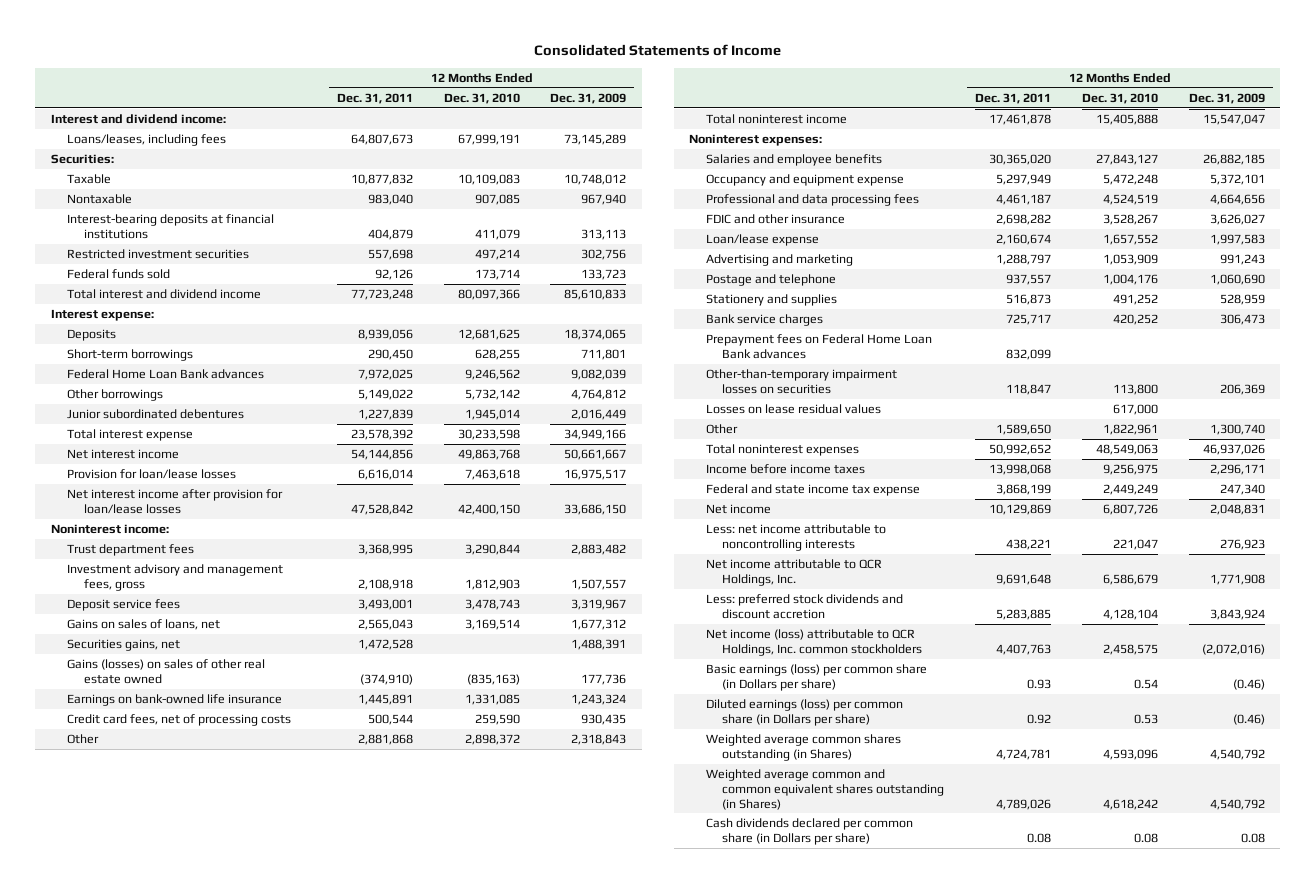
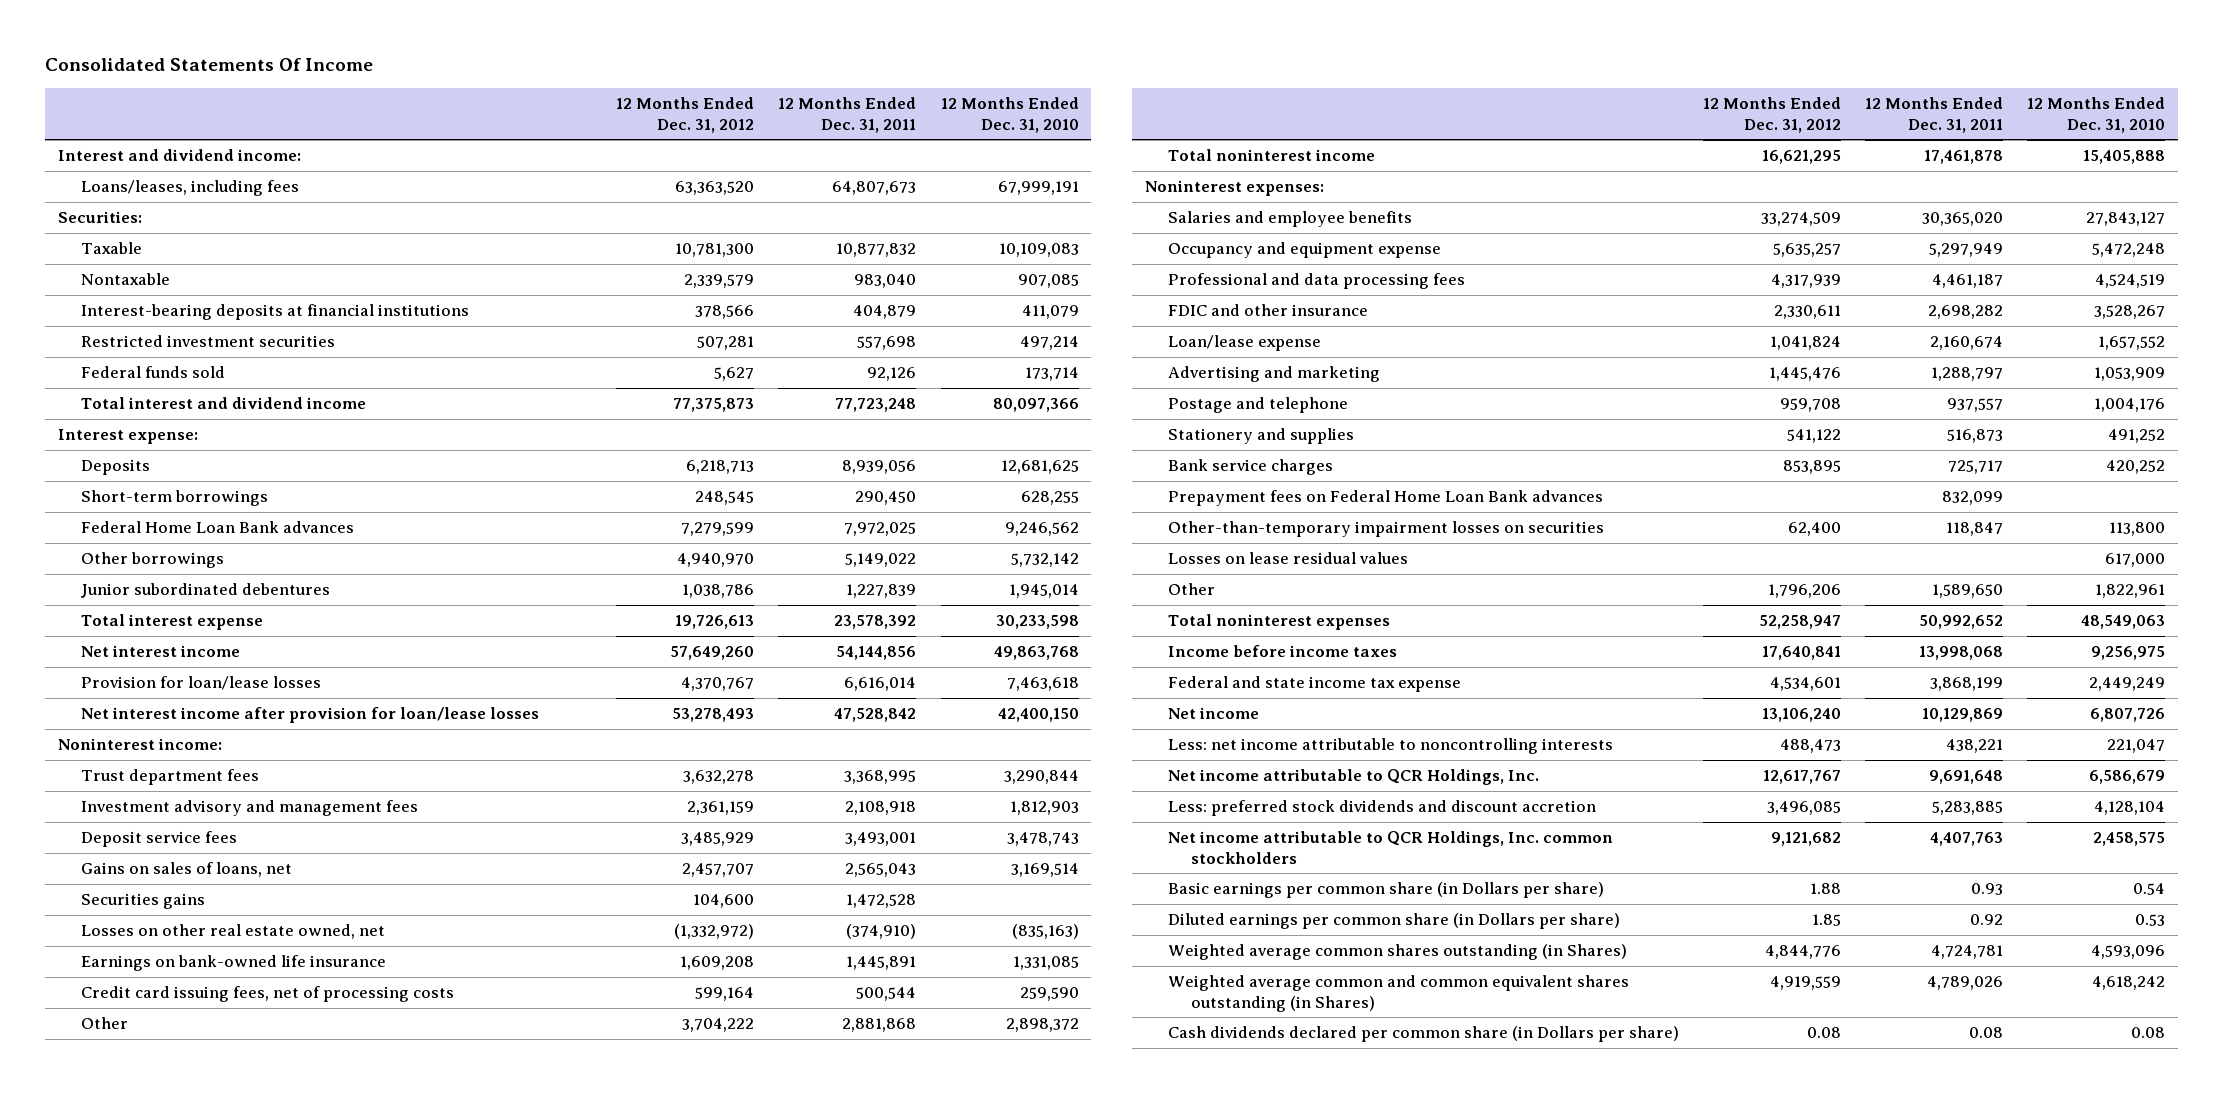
[533,43,781,56] Consolidated Statements of Income -> [45,58,374,72] Consolidated Statements Of Income
[550,92,627,104] Dec. 31, 2009 -> none
none -> [615,97,754,133] 12 Months Ended Dec. 31, 2012
[67,564,284,591] Investment advisory and management fees, gross -> [80,800,418,817] Investment advisory and management fees
[67,639,181,652] Securities gains, net -> [80,893,205,910] Securities gains
[67,659,266,684] Gains (losses) on sales of other real estate owned -> [80,924,385,940] Losses on other real estate owned, net
[67,714,292,727] Credit card fees, net of processing costs -> [80,986,454,1003] Credit card issuing fees, net of processing costs
[705,629,922,656] Net income (loss) attributable to QCR Holdings, Inc. common stockholders -> [1167,831,1613,864] Net income attributable to QCR Holdings, Inc. common stockholders
[705,664,927,691] Basic earnings (loss) per common share (in Dollars per share) -> [1167,882,1604,899] Basic earnings per common share (in Dollars per share)
[705,699,903,726] Diluted earnings (loss) per common share (in Dollars per share) -> [1167,913,1620,930] Diluted earnings per common share (in Dollars per share)

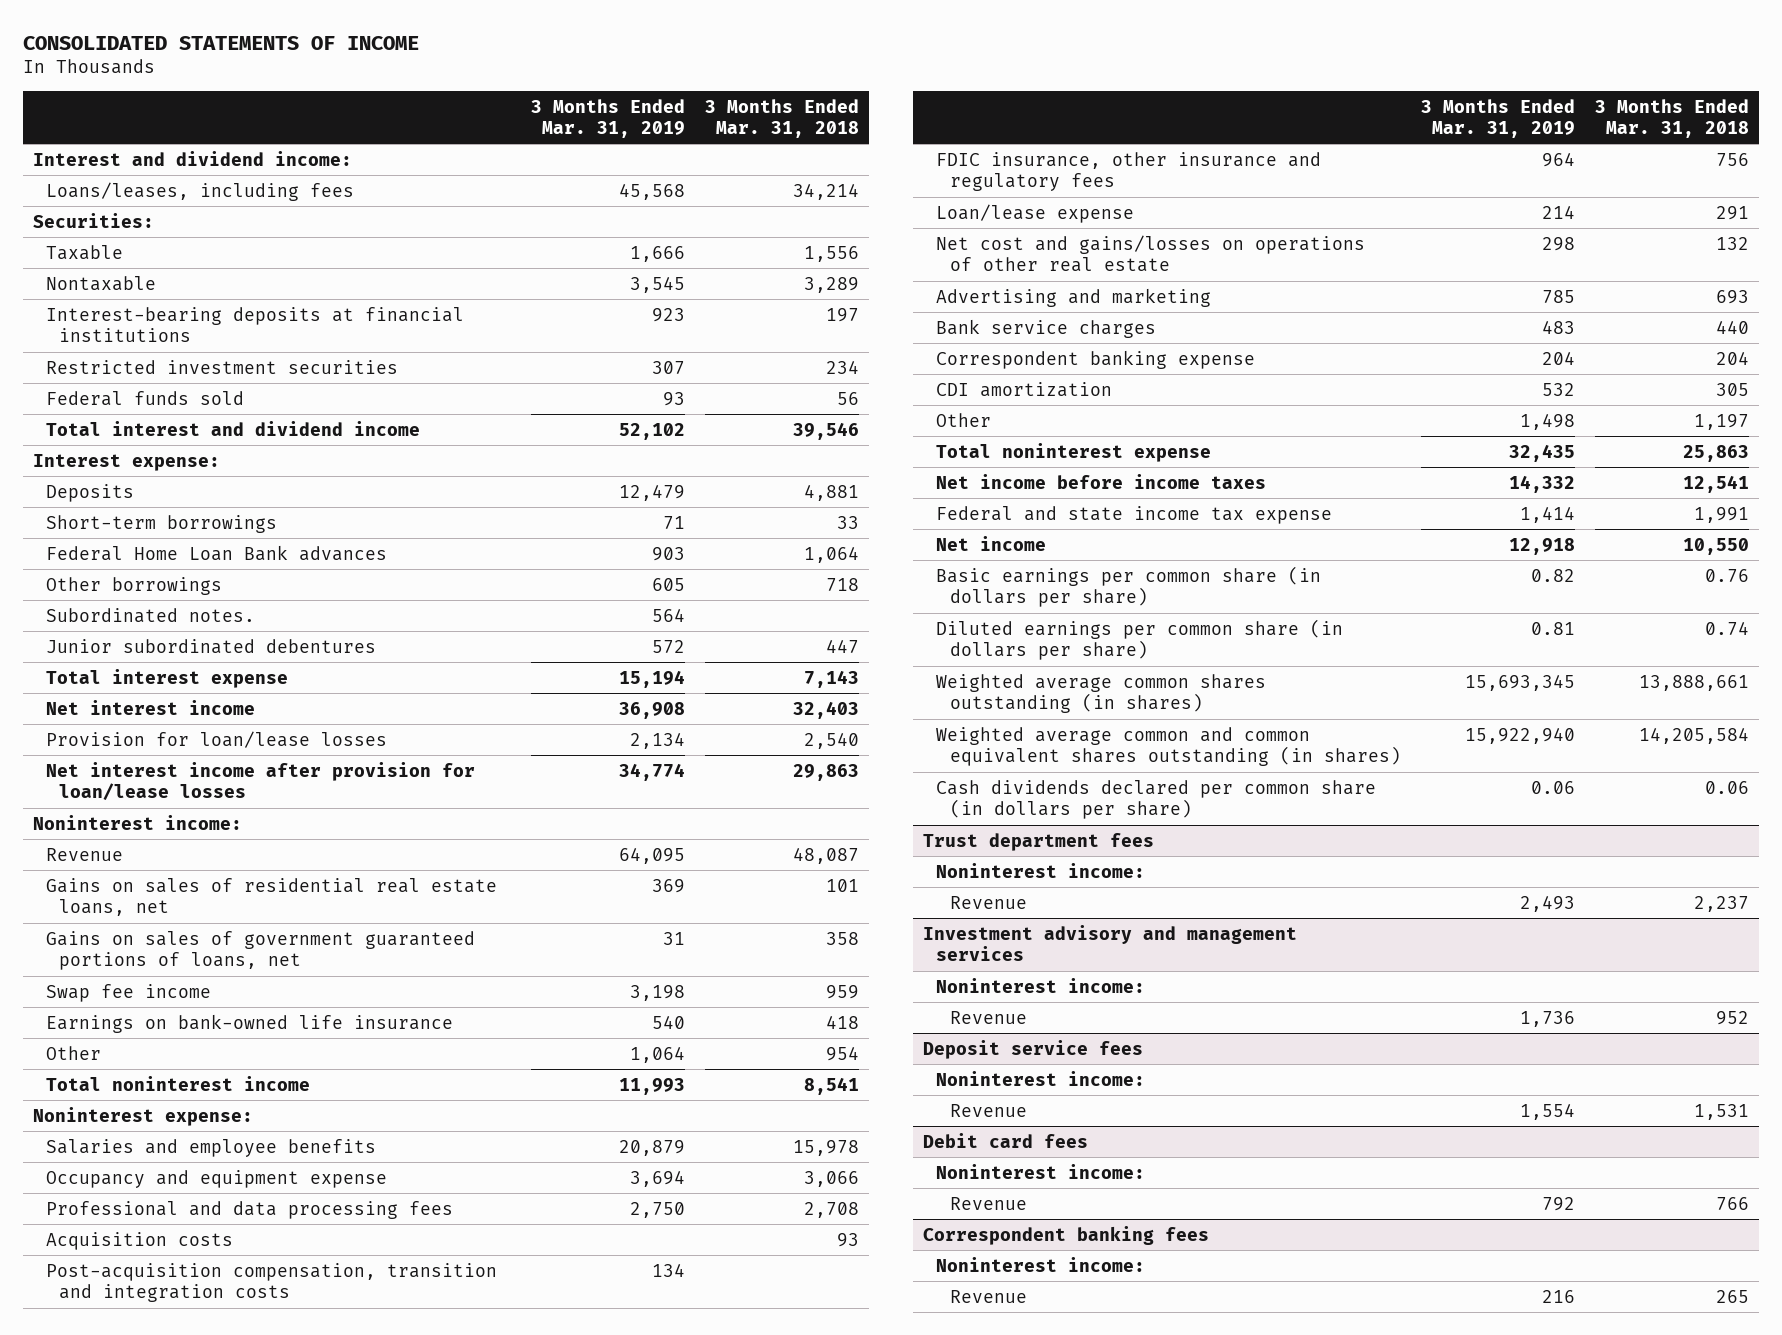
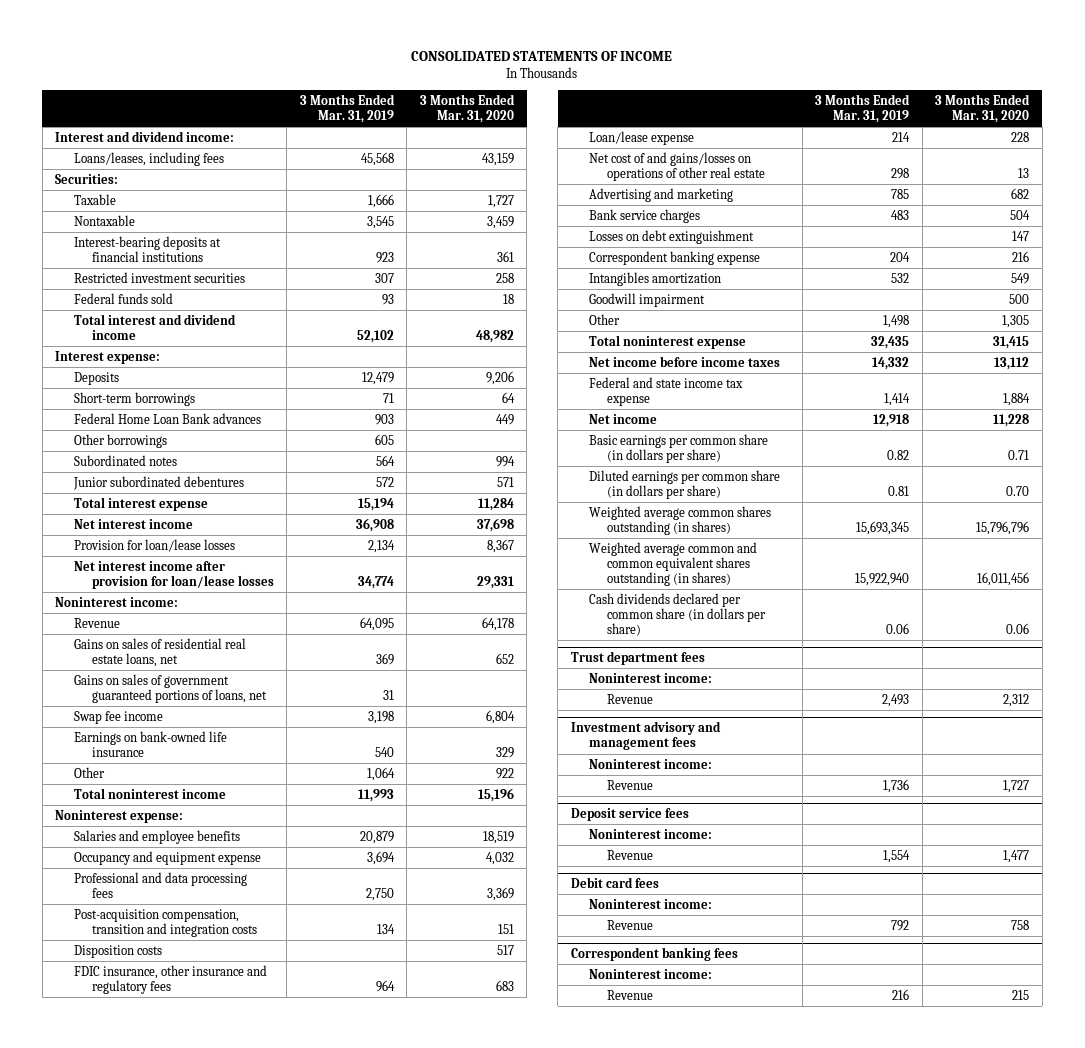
[704,98,859,138] 3 Months Ended Mar. 31, 2018 -> none
none -> [419,93,515,124] 3 Months Ended Mar. 31, 2020
[46,607,256,623] Subordinated notes. -> [73,454,177,466] Subordinated notes
[46,1231,234,1250] Acquisition costs -> none
none -> [73,944,162,958] Disposition costs
[936,234,1366,273] Net cost and gains/losses on operations of other real estate -> [588,151,766,181] Net cost of and gains/losses on operations of other real estate
none -> [588,229,754,244] Losses on debt extinguishment
[936,381,1113,397] CDI amortization -> [588,271,721,286] Intangibles amortization
none -> [588,292,705,307] Goodwill impairment
[923,924,1298,962] Investment advisory and management services -> [570,721,721,751] Investment advisory and management fees

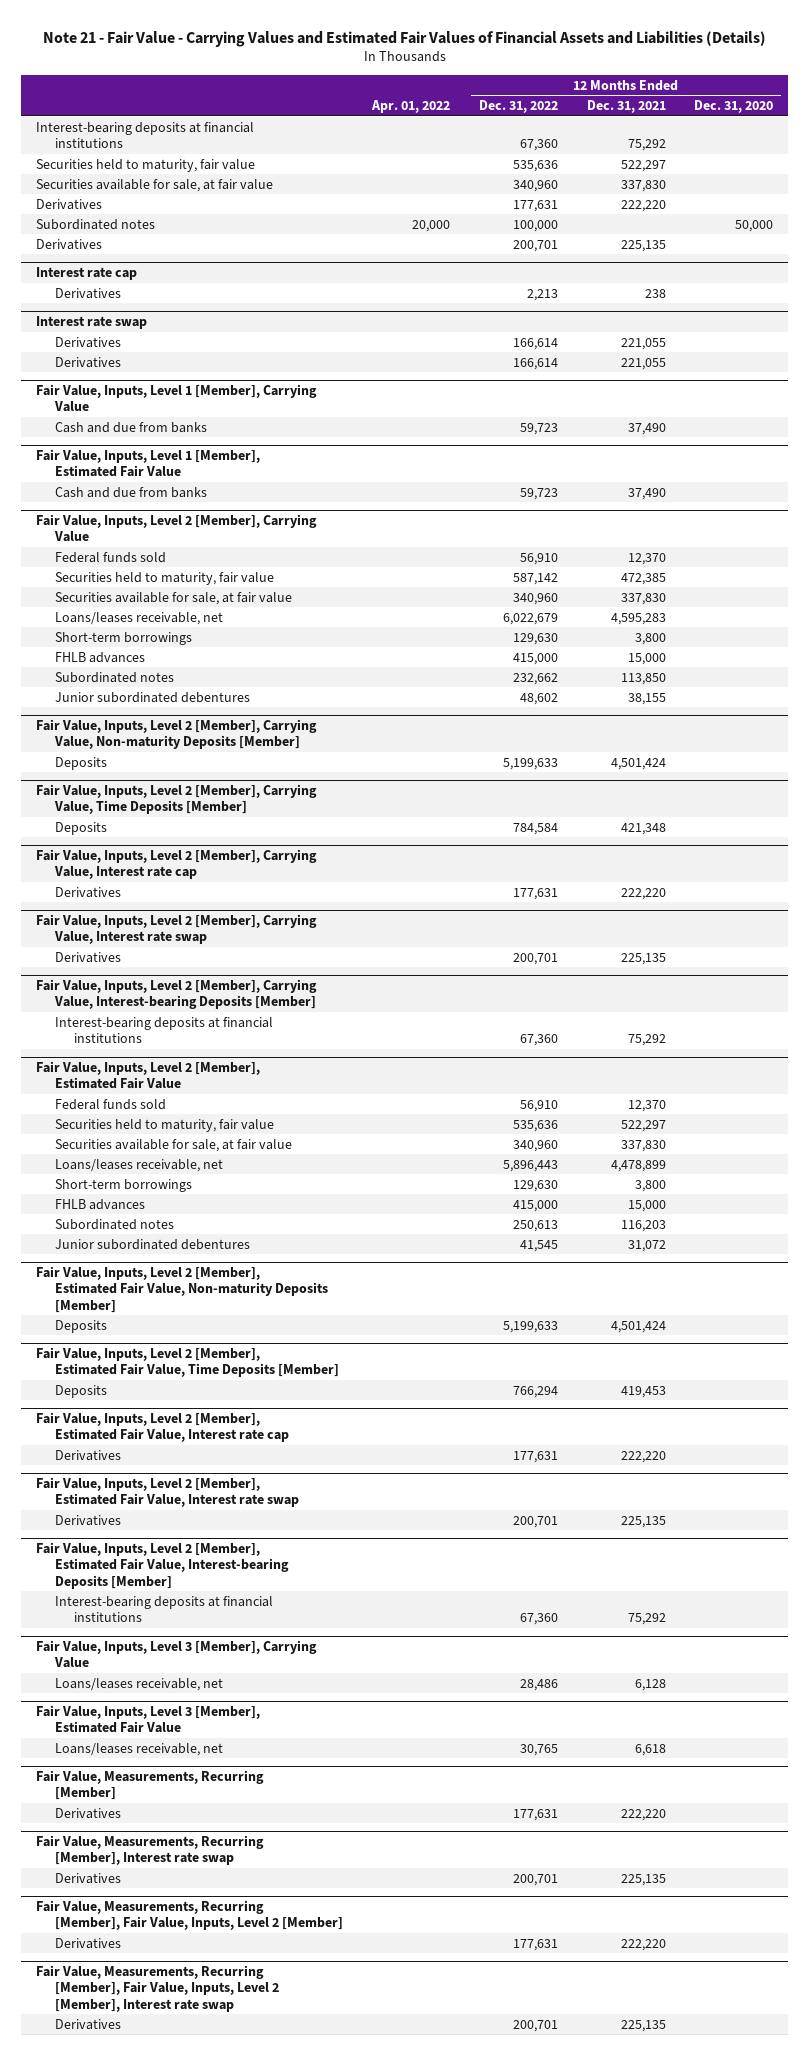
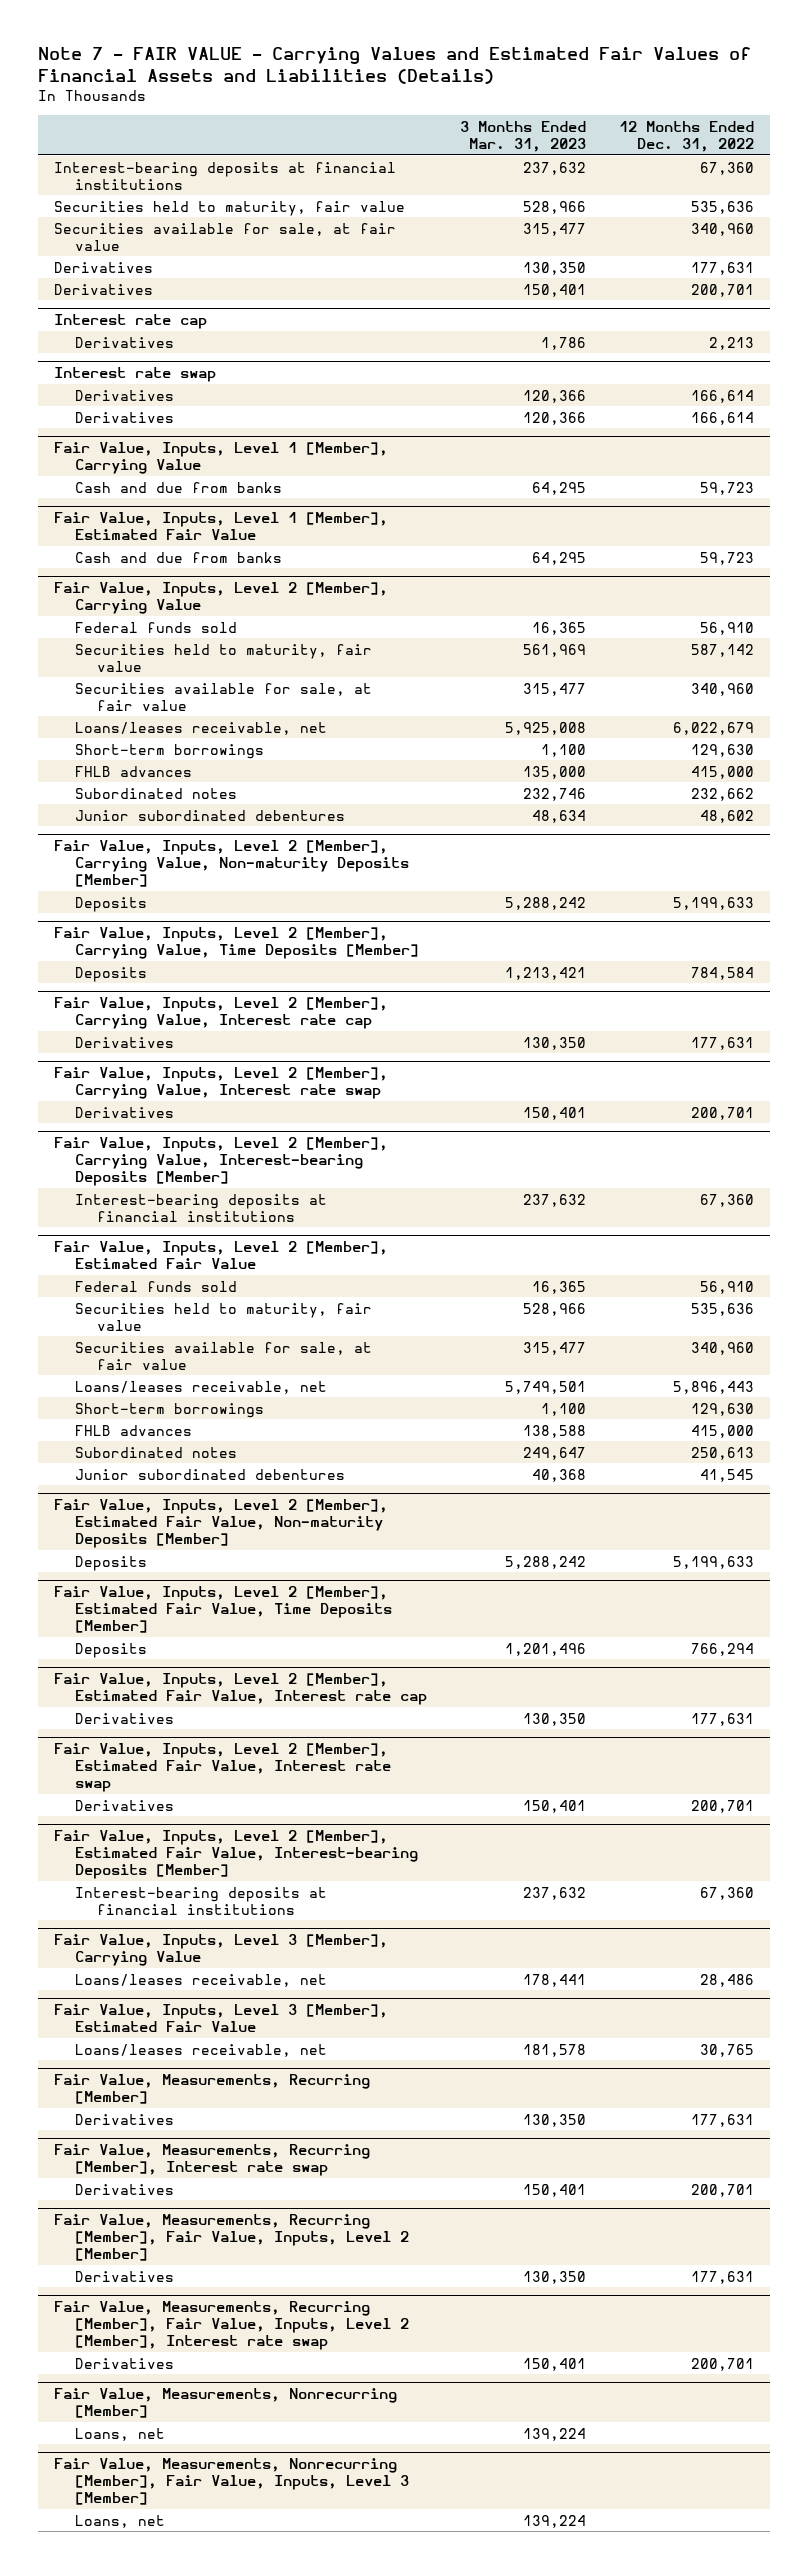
[42,30,766,47] Note 21 - Fair Value - Carrying Values and Estimated Fair Values of Financial Assets and Liabilities (Details) -> [37,46,751,84] Note 7 - FAIR VALUE - Carrying Values and Estimated Fair Values of Financial Assets and Liabilities (Details)
[370,100,450,114] Apr. 01, 2022 -> none
[586,100,666,114] Dec. 31, 2021 -> none
[694,100,774,114] Dec. 31, 2020 -> none
none -> [459,120,586,152] 3 Months Ended Mar. 31, 2023
[35,218,155,230] Subordinated notes -> none
none -> [54,2388,398,2419] Fair Value, Measurements, Nonrecurring [Member]
none -> [75,2427,166,2441] Loans, net
none -> [54,2458,410,2506] Fair Value, Measurements, Nonrecurring [Member], Fair Value, Inputs, Level 3 [Member]
none -> [75,2514,166,2528] Loans, net

